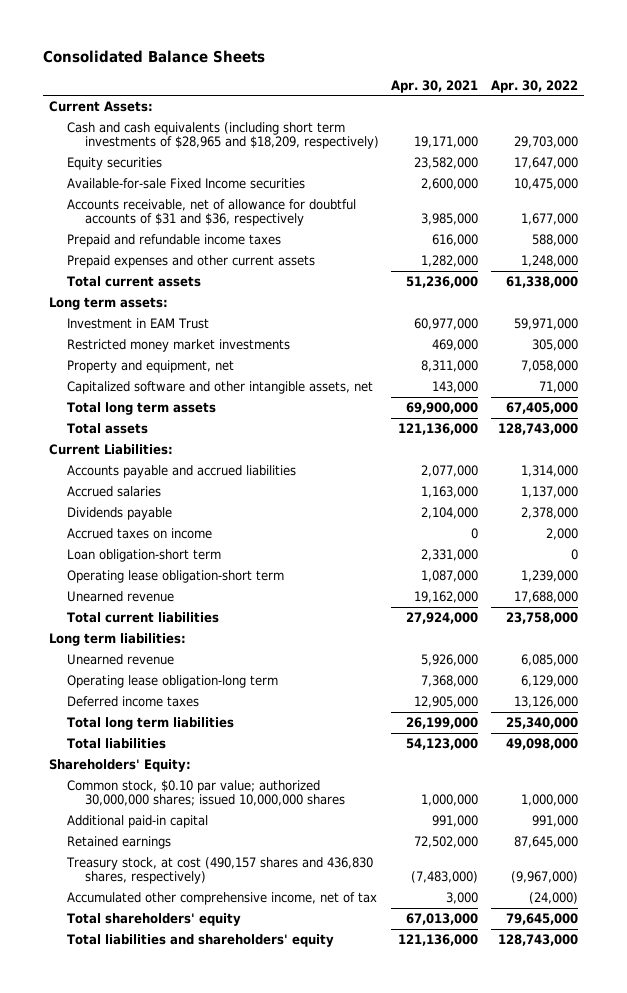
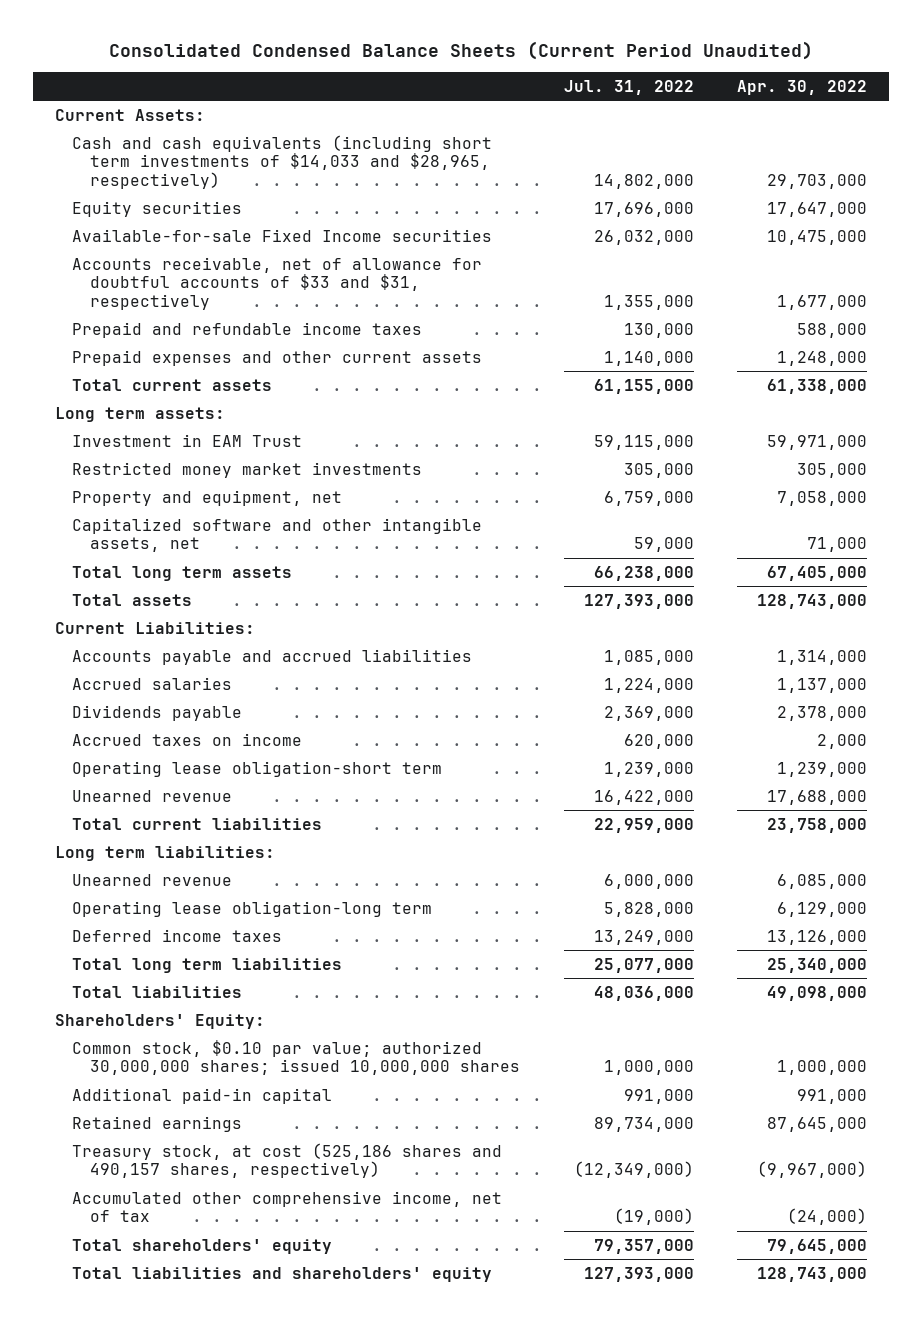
[42,50,265,64] Consolidated Balance Sheets -> [108,40,813,60] Consolidated Condensed Balance Sheets (Current Period Unaudited)
[391,79,479,93] Apr. 30, 2021 -> none
none -> [563,80,694,96] Jul. 31, 2022
[66,121,379,150] Cash and cash equivalents (including short term investments of $28,965 and $18,209, respectively) -> [72,134,493,189] Cash and cash equivalents (including short term investments of $14,033 and $28,965, respectively)
[66,198,356,227] Accounts receivable, net of allowance for doubtful accounts of $31 and $36, respectively -> [72,256,483,310] Accounts receivable, net of allowance for doubtful accounts of $33 and $31, respectively
[66,548,221,562] Loan obligation-short term -> none
[65,856,373,885] Treasury stock, at cost (490,157 shares and 436,830 shares, respectively) -> [72,1142,503,1179] Treasury stock, at cost (525,186 shares and 490,157 shares, respectively)

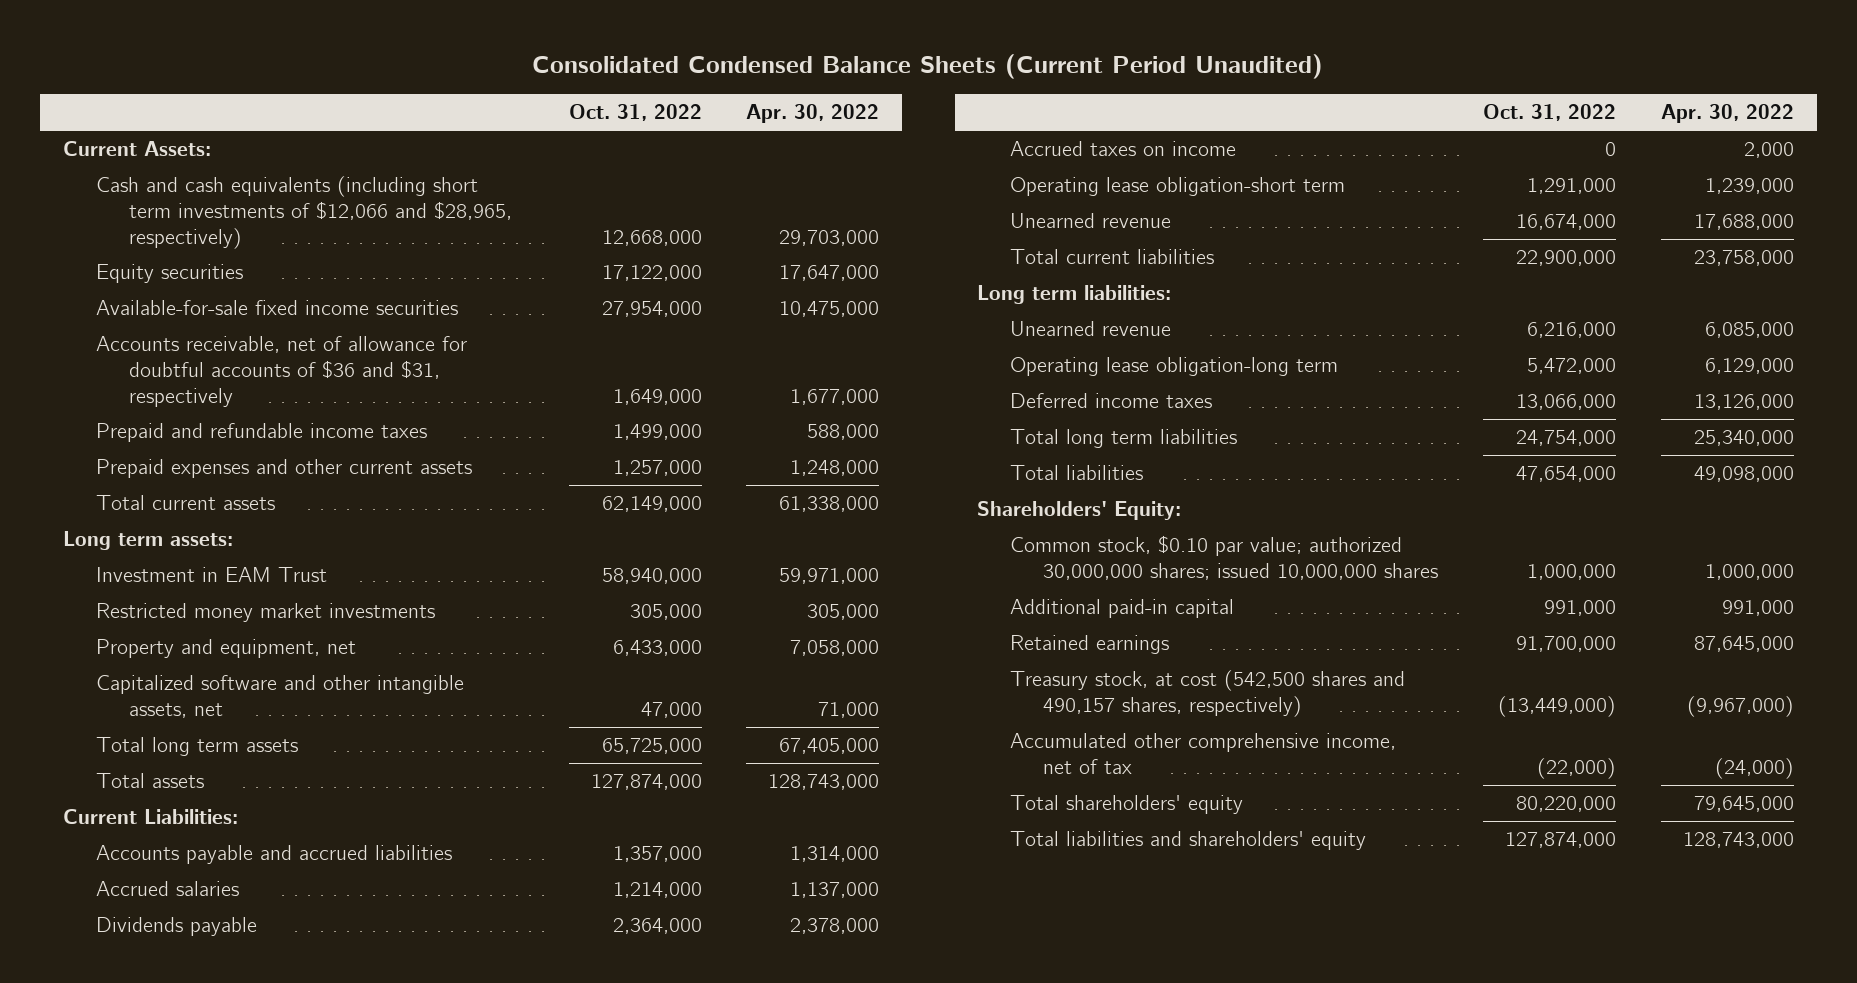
[563,80,694,96] Jul. 31, 2022 -> none
none -> [568,104,702,122] Oct. 31, 2022
[72,134,493,189] Cash and cash equivalents (including short term investments of $14,033 and $28,965, respectively) -> [95,176,512,249] Cash and cash equivalents (including short term investments of $12,066 and $28,965, respectively)
[72,228,493,242] Available-for-sale Fixed Income securities -> [95,300,458,316] Available-for-sale fixed income securities
[72,256,483,310] Accounts receivable, net of allowance for doubtful accounts of $33 and $31, respectively -> [95,336,467,407] Accounts receivable, net of allowance for doubtful accounts of $36 and $31, respectively
[72,1142,503,1179] Treasury stock, at cost (525,186 shares and 490,157 shares, respectively) -> [1010,670,1406,718] Treasury stock, at cost (542,500 shares and 490,157 shares, respectively)

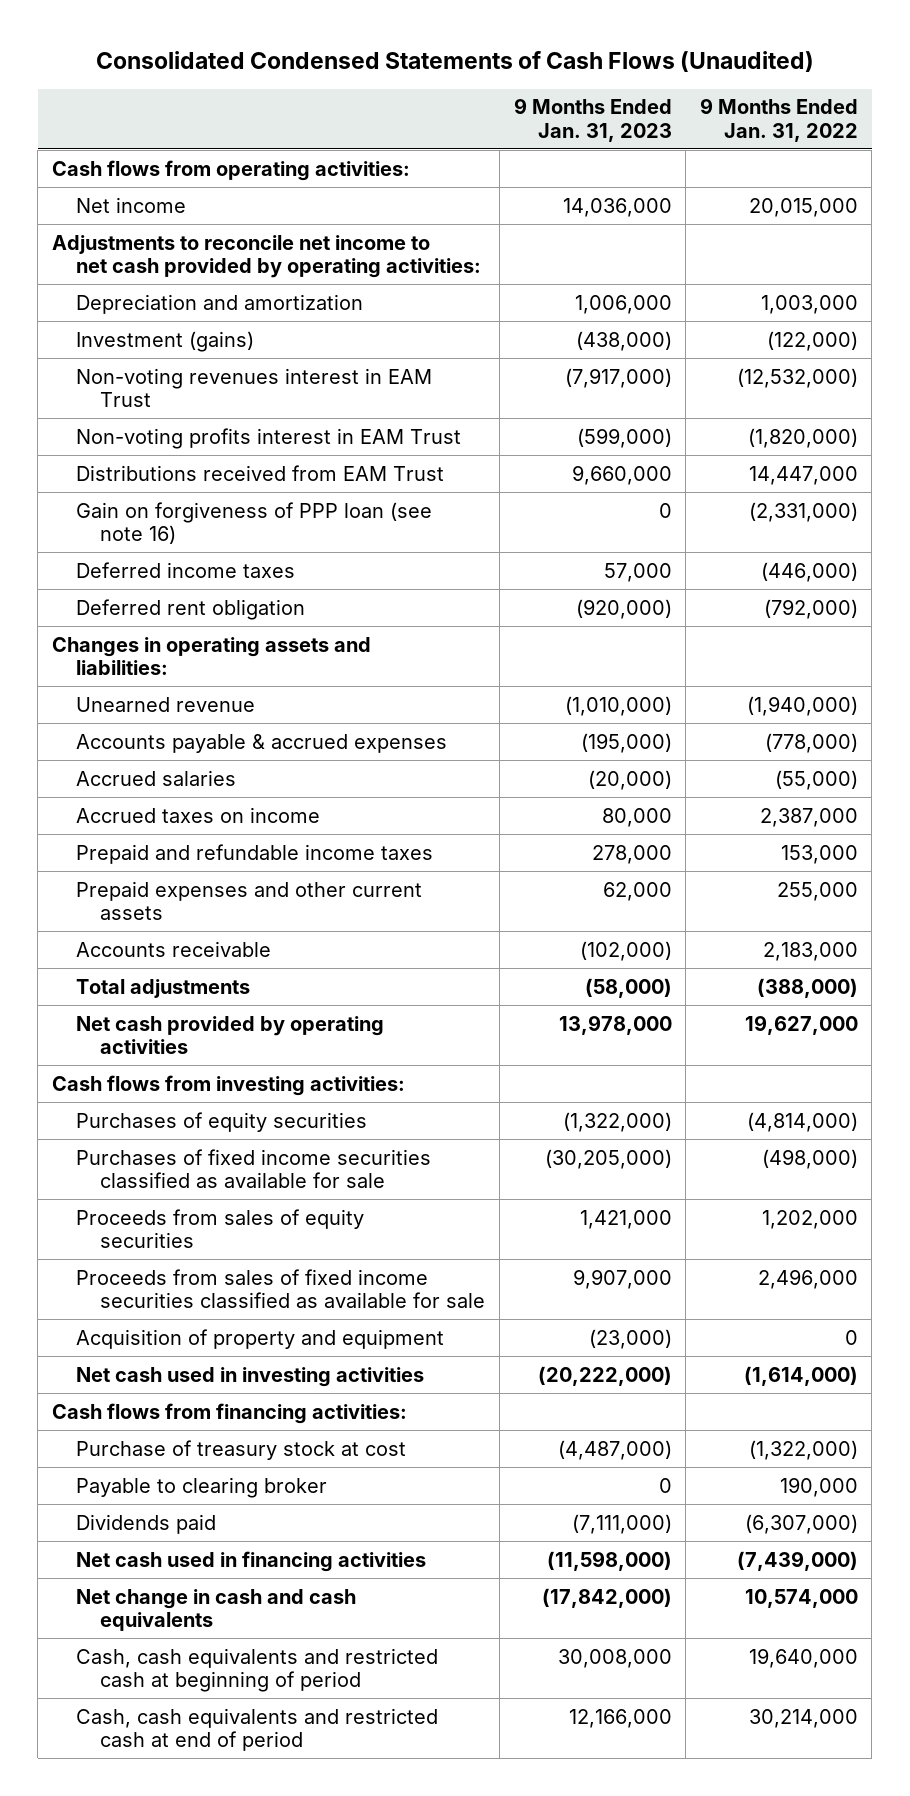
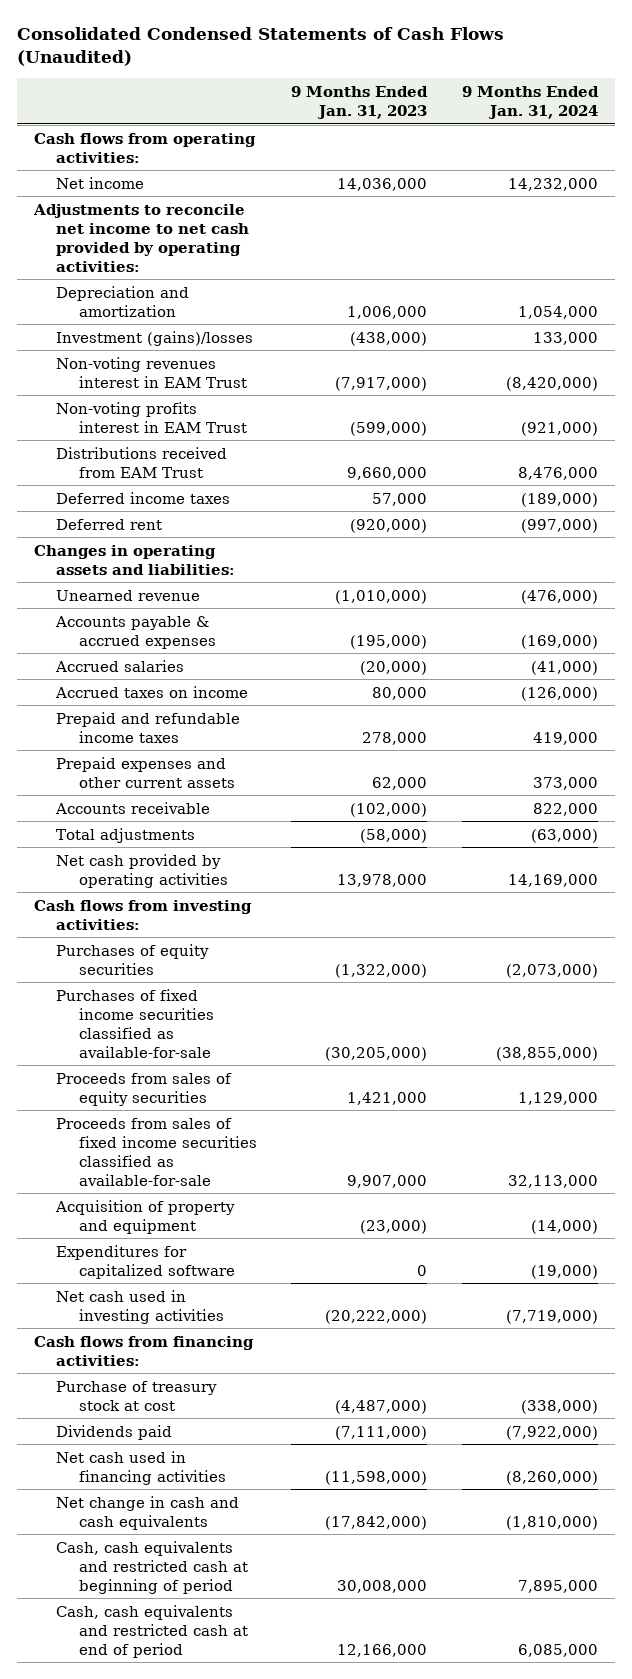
[699,98,858,142] 9 Months Ended Jan. 31, 2022 -> none
none -> [461,85,599,119] 9 Months Ended Jan. 31, 2024
[76,330,255,352] Investment (gains) -> [56,330,254,346] Investment (gains)/losses
[76,501,433,545] Gain on forgiveness of PPP loan (see note 16) -> none
[76,598,306,620] Deferred rent obligation -> [56,518,163,530] Deferred rent
[76,1148,432,1189] Purchases of fixed income securities classified as available for sale -> [56,988,214,1058] Purchases of fixed income securities classified as available-for-sale
[76,1268,486,1309] Proceeds from sales of fixed income securities classified as available for sale -> [56,1117,257,1186] Proceeds from sales of fixed income securities classified as available-for-sale
none -> [56,1244,235,1279] Expenditures for capitalized software
[76,1476,328,1498] Payable to clearing broker -> none

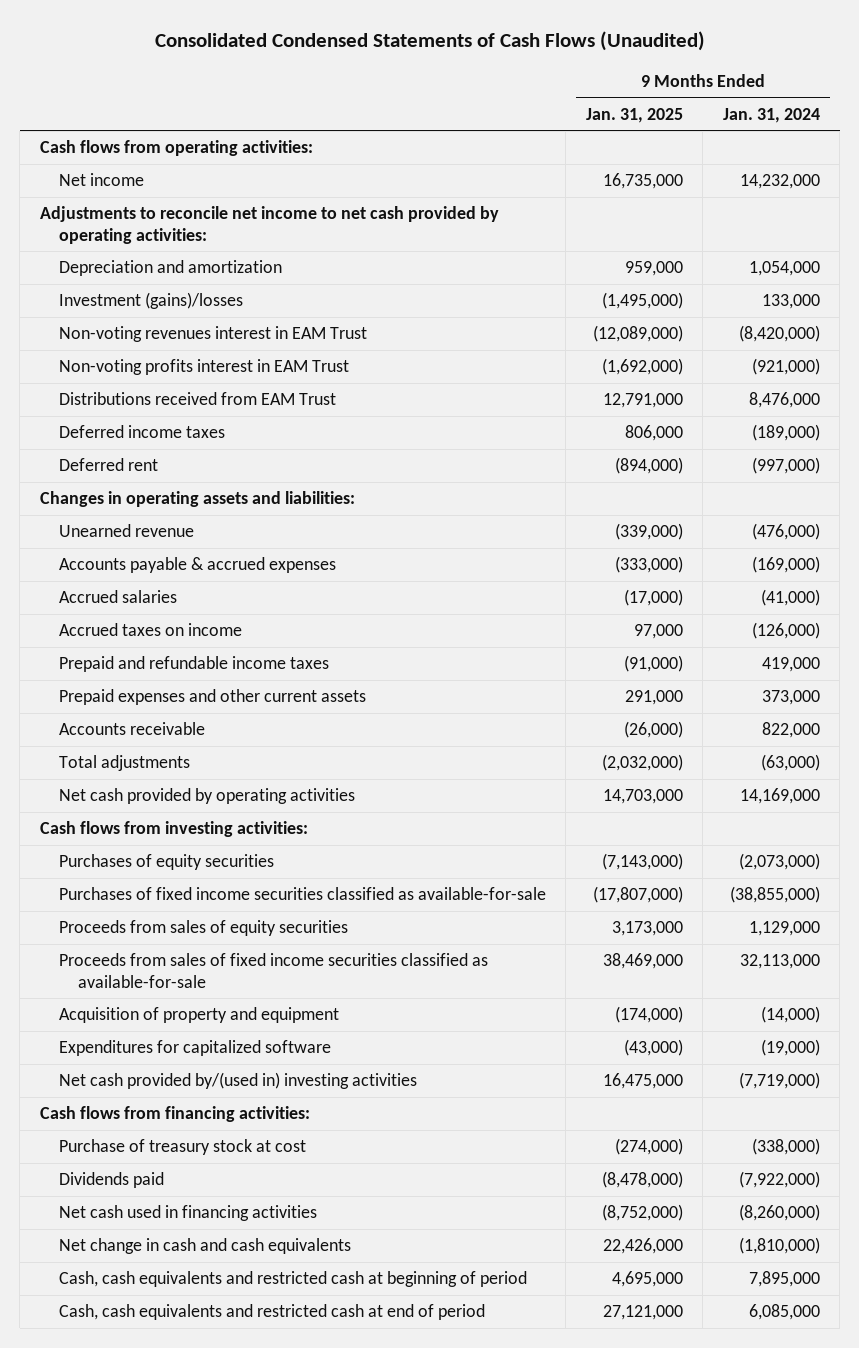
[291,85,429,119] 9 Months Ended Jan. 31, 2023 -> none
none -> [585,107,683,123] Jan. 31, 2025
[56,1289,224,1324] Net cash used in investing activities -> [58,1072,417,1090] Net cash provided by/(used in) investing activities

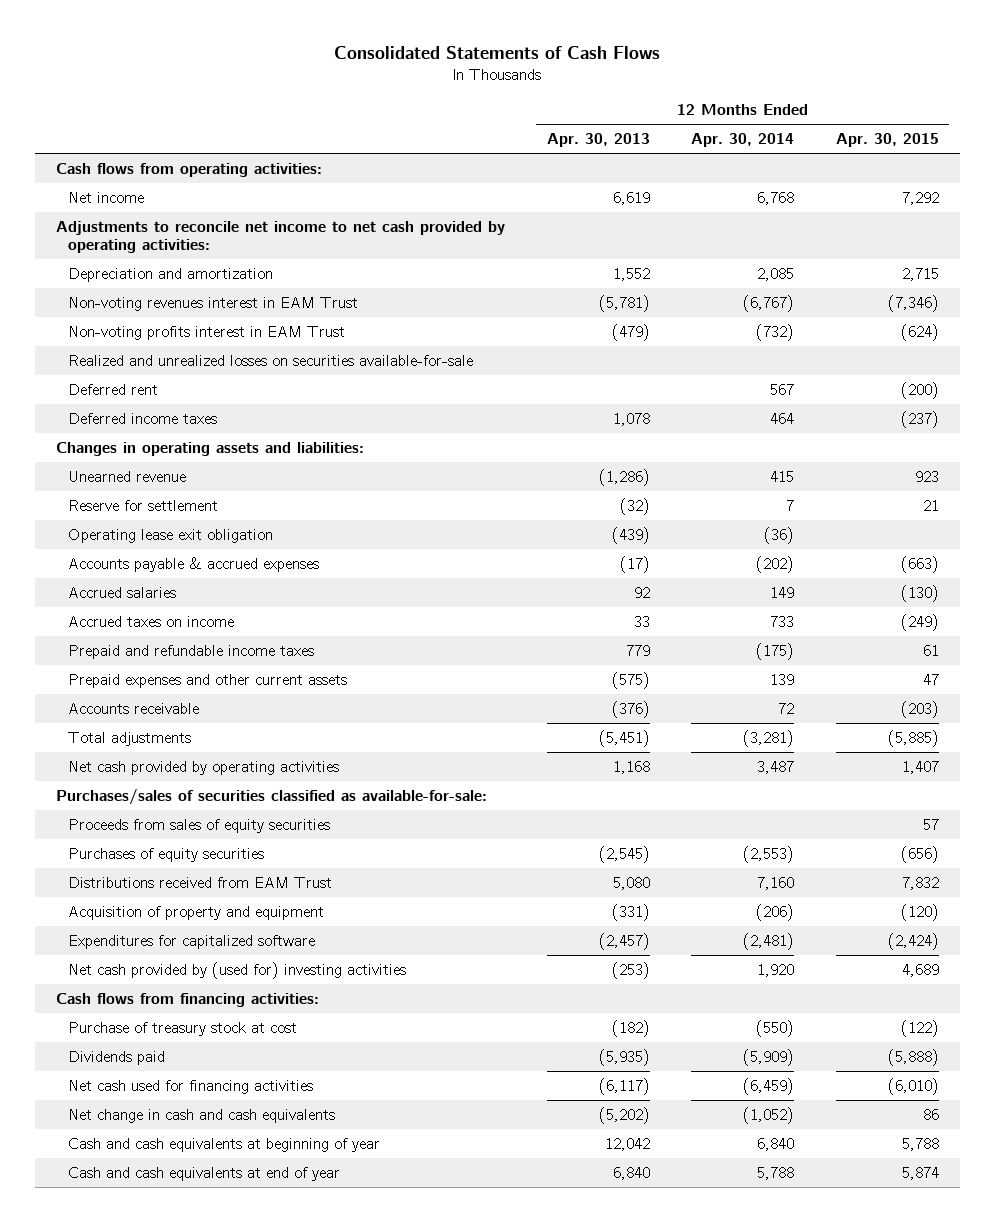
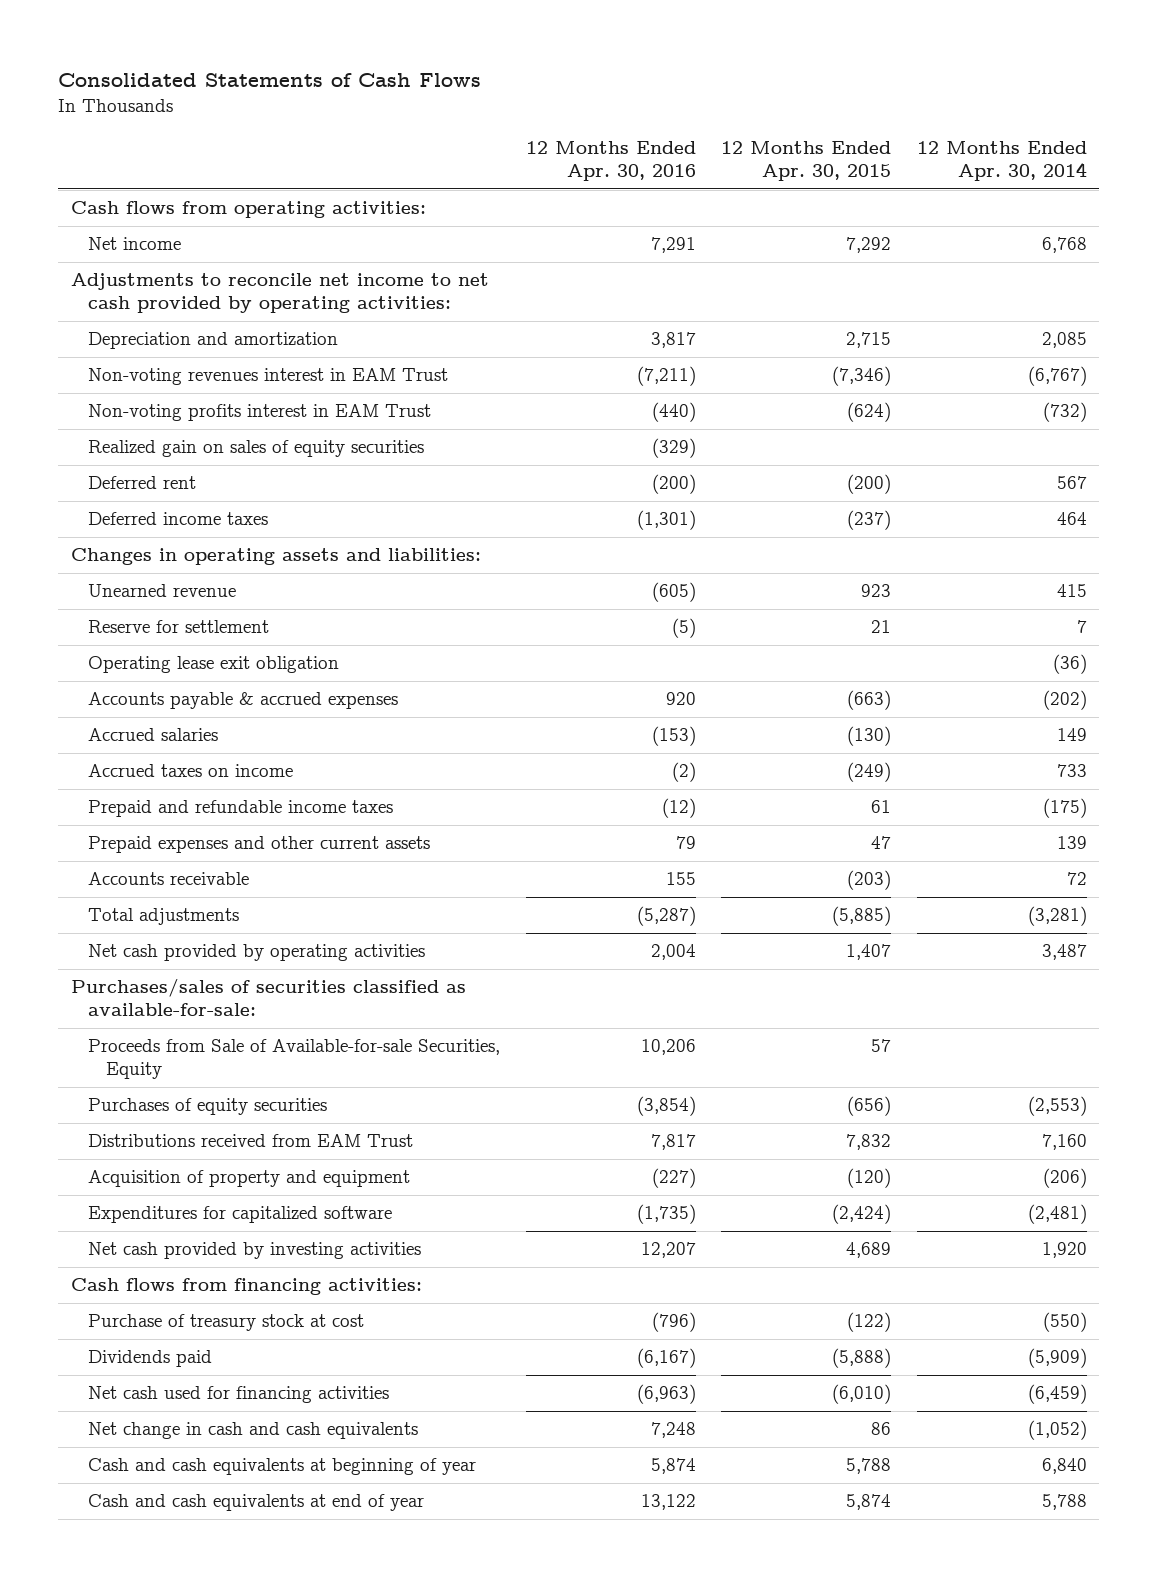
[546,133,650,148] Apr. 30, 2013 -> none
none -> [525,141,696,182] 12 Months Ended Apr. 30, 2016
[67,354,473,366] Realized and unrealized losses on securities available-for-sale -> none
none -> [88,440,425,458] Realized gain on sales of equity securities
[67,818,330,833] Proceeds from sales of equity securities -> [88,1039,501,1080] Proceeds from Sale of Available-for-sale Securities, Equity
[67,961,406,979] Net cash provided by (used for) investing activities -> [88,1242,422,1260] Net cash provided by investing activities

